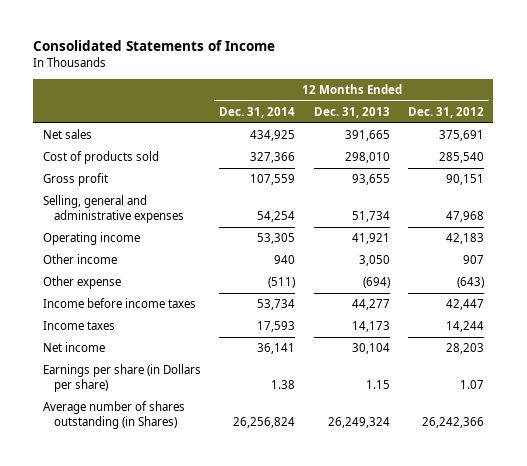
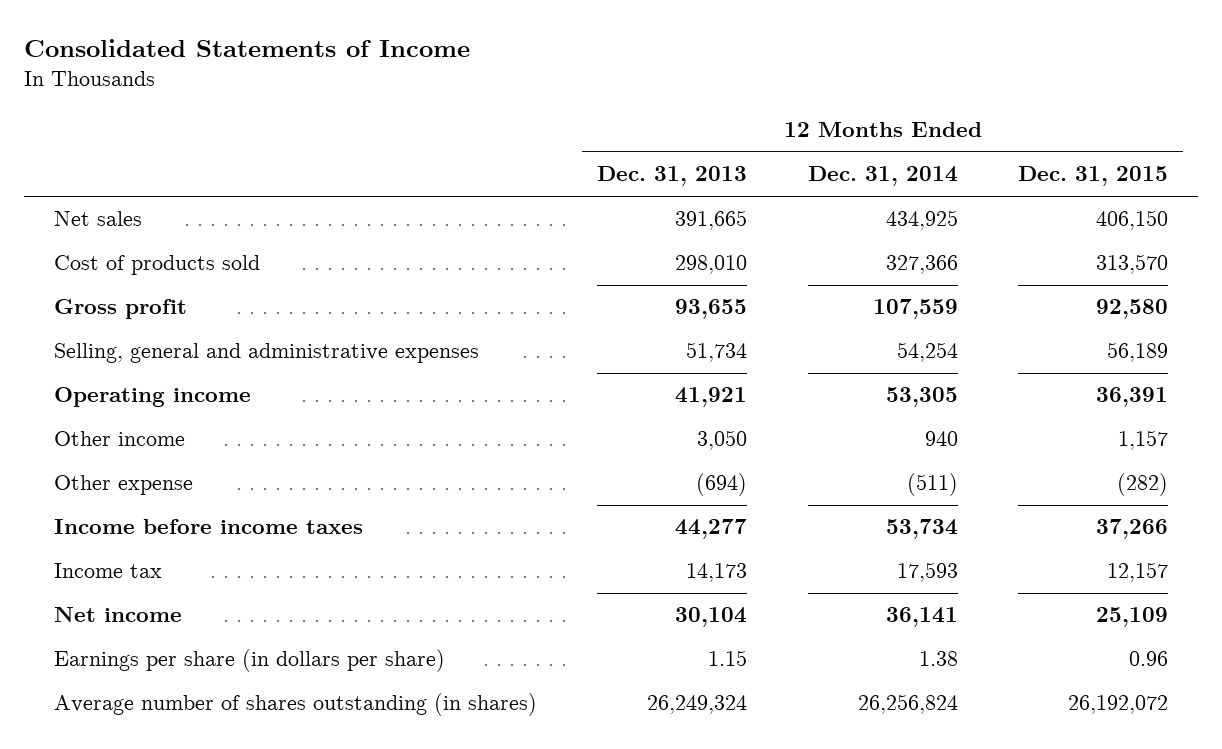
[408,107,485,119] Dec. 31, 2012 -> none
none -> [1017,166,1168,187] Dec. 31, 2015
[42,321,115,331] Income taxes -> [53,563,162,579] Income tax
[42,364,201,393] Earnings per share (in Dollars per share) -> [53,649,445,673] Earnings per share (in dollars per share)
[42,401,185,430] Average number of shares outstanding (in Shares) -> [53,693,537,717] Average number of shares outstanding (in shares)

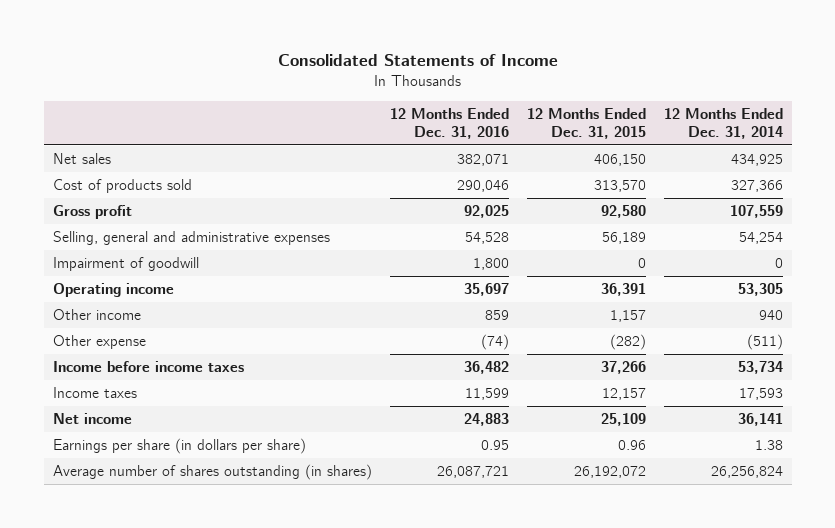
[597,166,748,187] Dec. 31, 2013 -> none
none -> [389,107,509,139] 12 Months Ended Dec. 31, 2016
none -> [52,257,199,272] Impairment of goodwill
[53,563,162,579] Income tax -> [52,387,137,399] Income taxes

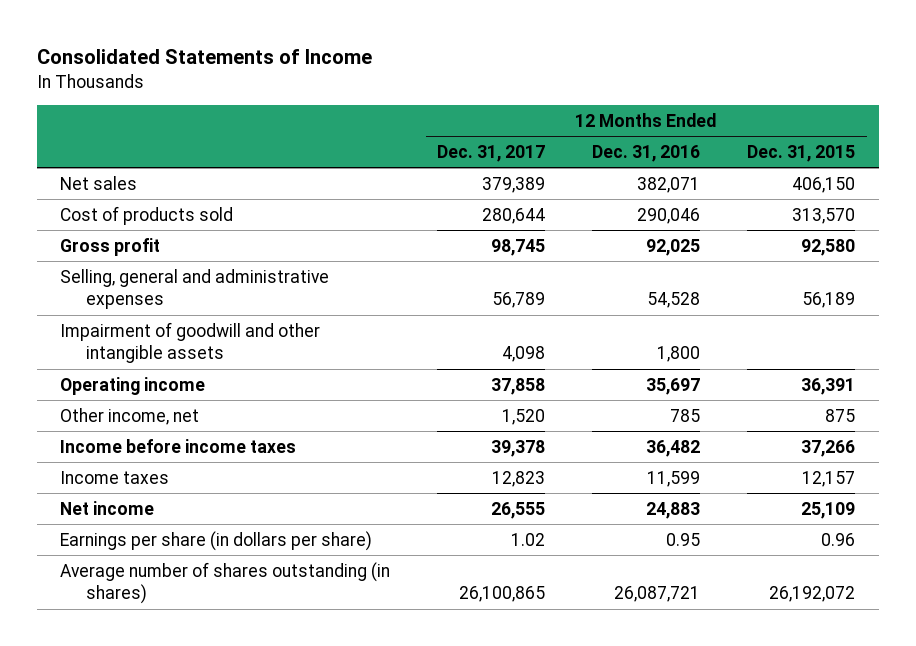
[663,107,783,139] 12 Months Ended Dec. 31, 2014 -> none
none -> [437,144,546,162] Dec. 31, 2017
[52,257,199,272] Impairment of goodwill -> none
none -> [60,321,321,364] Impairment of goodwill and other intangible assets
[52,335,146,350] Other expense -> none
[52,309,141,321] Other income -> [60,407,200,425] Other income, net
[484,310,509,321] 859 -> [670,408,701,422] 785
[609,310,646,323] 1,157 -> [825,408,856,422] 875

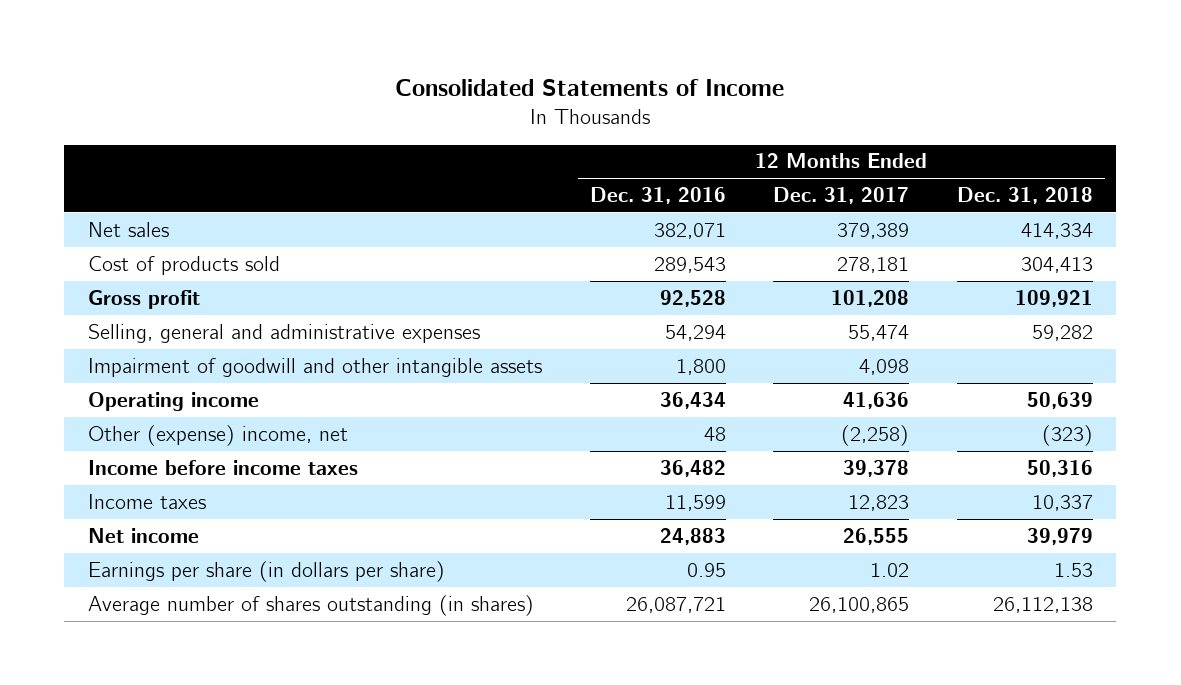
[747,144,856,162] Dec. 31, 2015 -> none
none -> [956,187,1093,205] Dec. 31, 2018
[482,207,546,224] 280,644 -> [837,256,910,273] 278,181
[637,207,701,224] 290,046 -> [653,256,726,273] 289,543
[491,238,546,256] 98,745 -> [831,289,910,307] 101,208
[646,238,701,256] 92,025 -> [659,289,726,307] 92,528
[492,292,546,309] 56,789 -> [848,324,910,341] 55,474
[647,292,701,309] 54,528 -> [664,324,726,341] 54,294
[491,377,546,395] 37,858 -> [843,391,910,409] 41,636
[646,377,701,395] 35,697 -> [659,391,726,409] 36,434
[60,407,200,425] Other income, net -> [88,424,349,446] Other (expense) income, net
[502,408,546,425] 1,520 -> [841,424,910,446] (2,258)
[670,408,701,422] 785 -> [703,426,726,441] 48

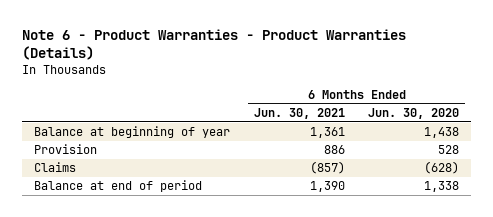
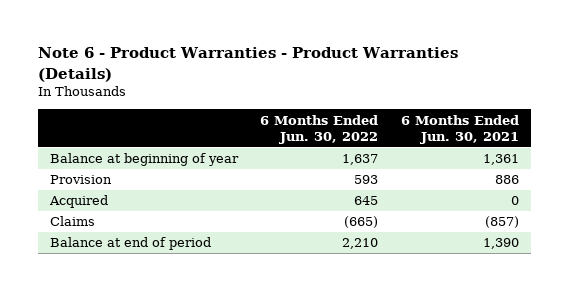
[368,108,460,120] Jun. 30, 2020 -> none
none -> [260,114,379,144] 6 Months Ended Jun. 30, 2022
none -> [48,195,108,209] Acquired

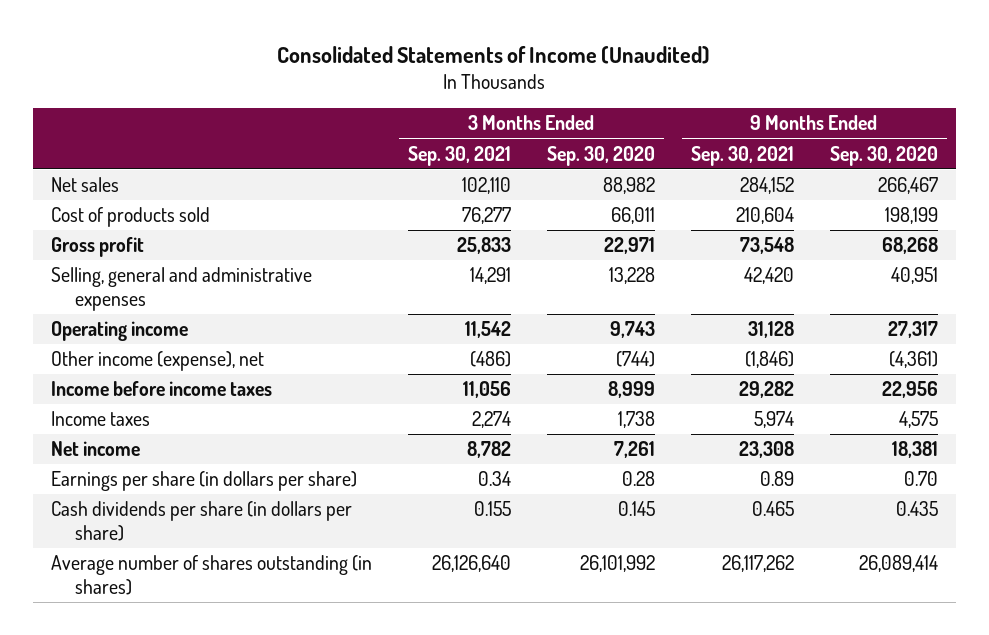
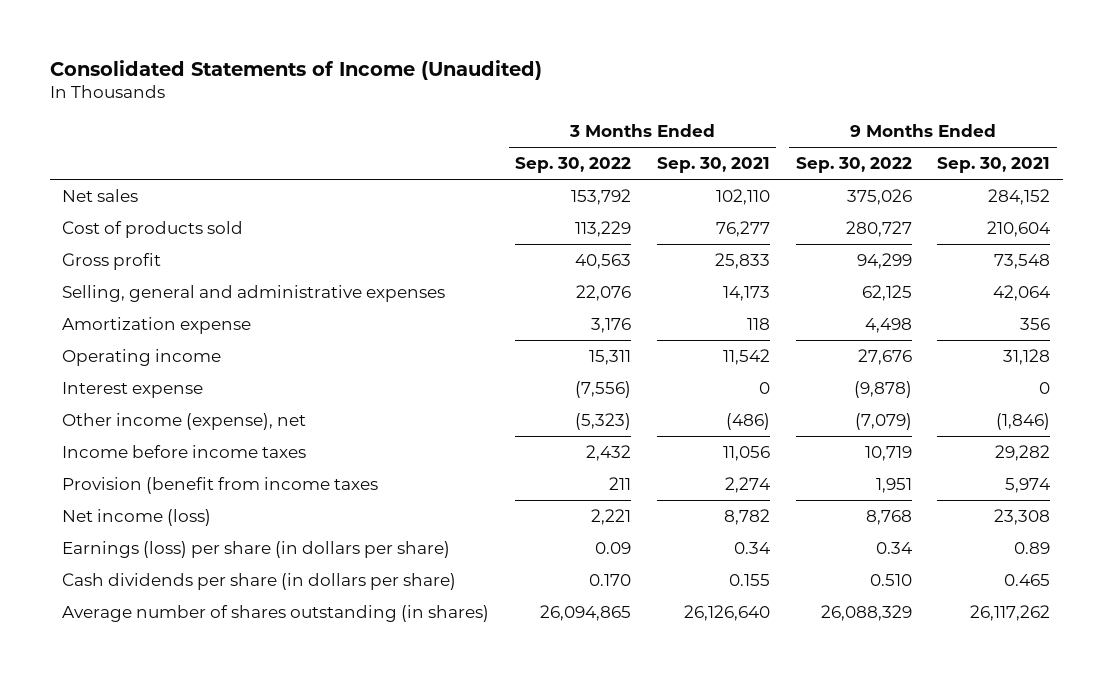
[546,145,655,166] Sep. 30, 2020 -> none
[829,145,938,166] Sep. 30, 2020 -> none
none -> [515,157,632,174] Sep. 30, 2022
none -> [795,157,912,174] Sep. 30, 2022
[469,267,511,285] 14,291 -> [722,285,770,301] 14,173
[743,267,794,285] 42,420 -> [993,284,1051,301] 42,064
none -> [62,316,252,334] Amortization expense
none -> [62,381,204,398] Interest expense
[50,411,150,427] Income taxes -> [62,476,379,494] Provision (benefit from income taxes
[50,441,140,457] Net income -> [62,508,212,526] Net income (loss)
[50,471,357,492] Earnings per share (in dollars per share) -> [62,540,451,558] Earnings (loss) per share (in dollars per share)

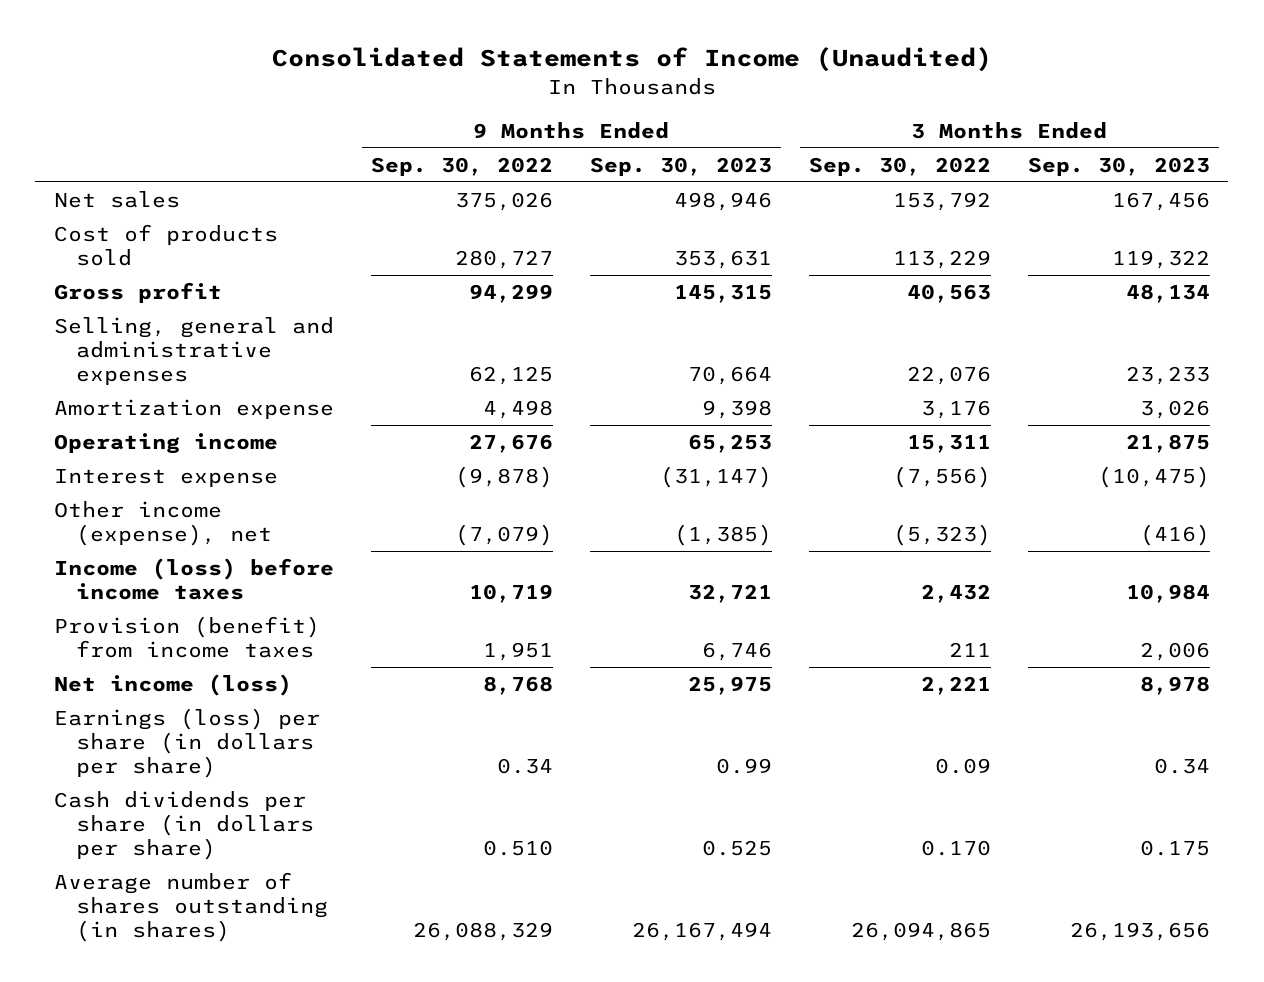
[656,157,770,174] Sep. 30, 2021 -> none
[937,157,1051,174] Sep. 30, 2021 -> none
none -> [589,156,772,176] Sep. 30, 2023
none -> [1027,156,1210,176] Sep. 30, 2023
[62,444,307,458] Income before income taxes -> [53,558,334,601] Income (loss) before income taxes
[62,476,379,494] Provision (benefit from income taxes -> [53,616,320,659] Provision (benefit) from income taxes

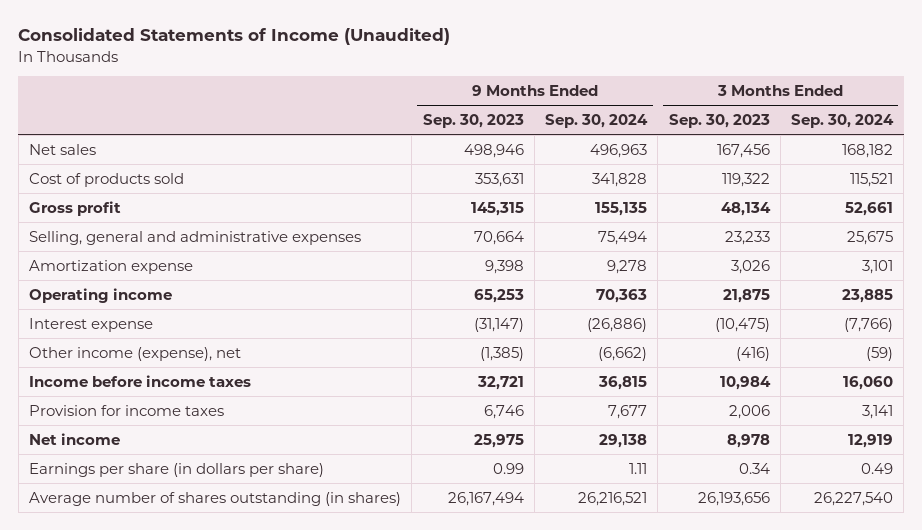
[370,156,553,176] Sep. 30, 2022 -> none
[808,156,991,176] Sep. 30, 2022 -> none
none -> [545,113,649,128] Sep. 30, 2024
none -> [791,113,895,128] Sep. 30, 2024
[53,791,315,861] Cash dividends per share (in dollars per share) -> none
[53,558,334,601] Income (loss) before income taxes -> [29,374,252,387] Income before income taxes
[53,616,320,659] Provision (benefit) from income taxes -> [29,404,225,416] Provision for income taxes
[53,674,292,697] Net income (loss) -> [29,432,121,445] Net income
[53,708,320,779] Earnings (loss) per share (in dollars per share) -> [29,462,325,477] Earnings per share (in dollars per share)

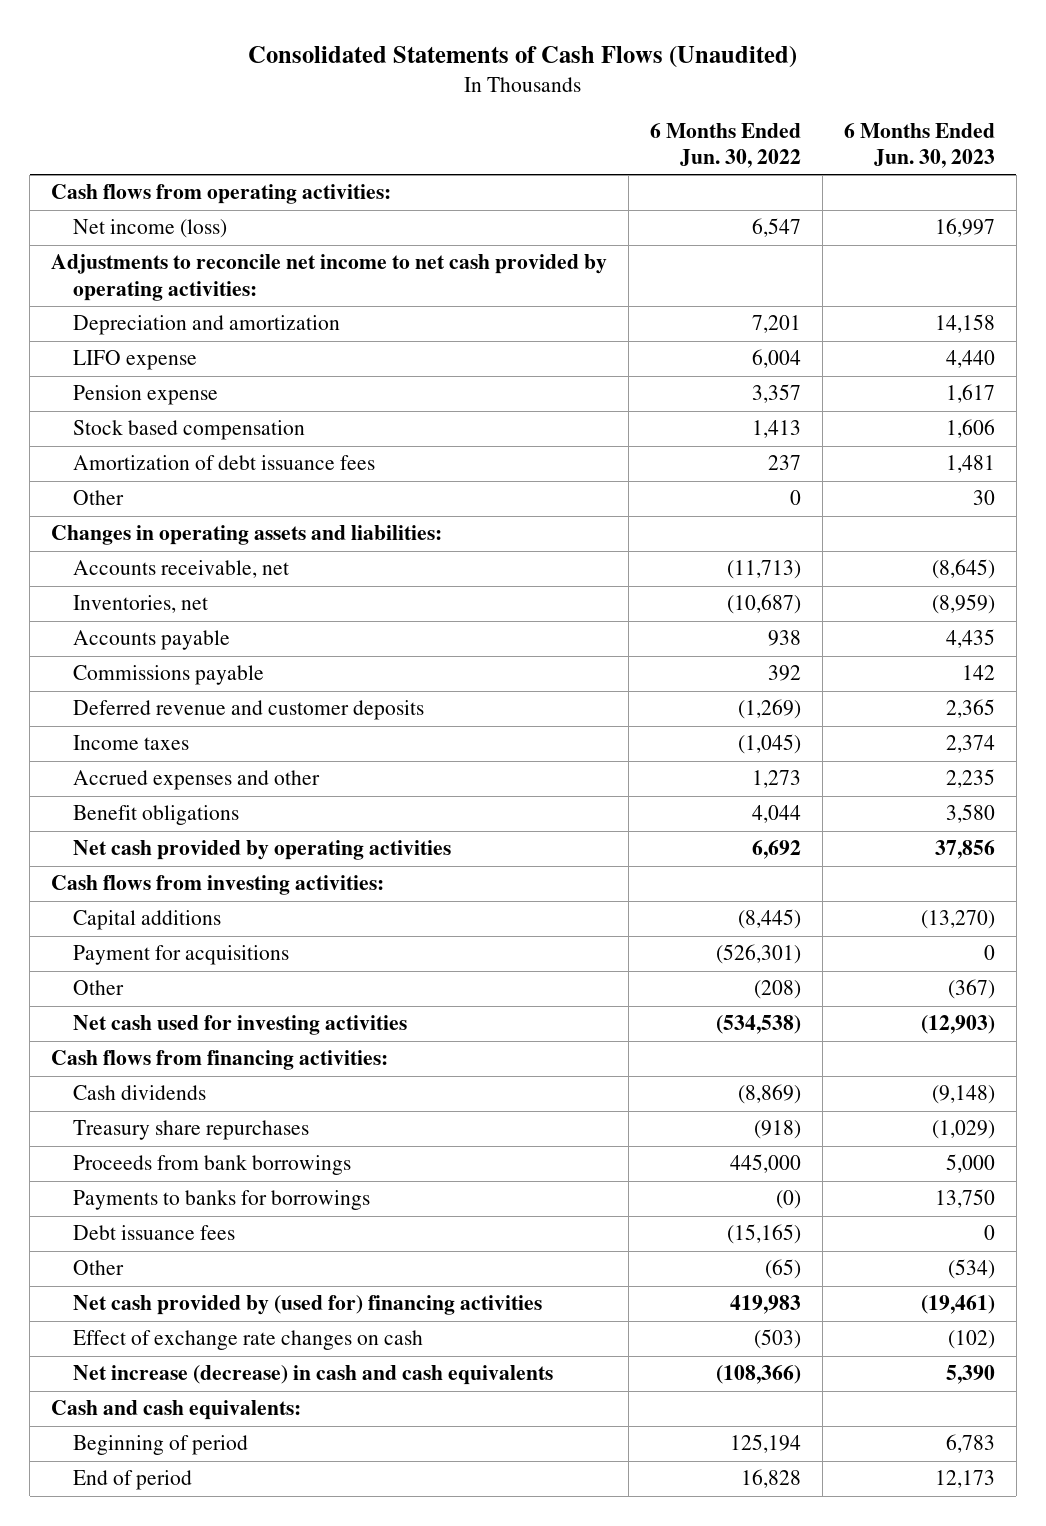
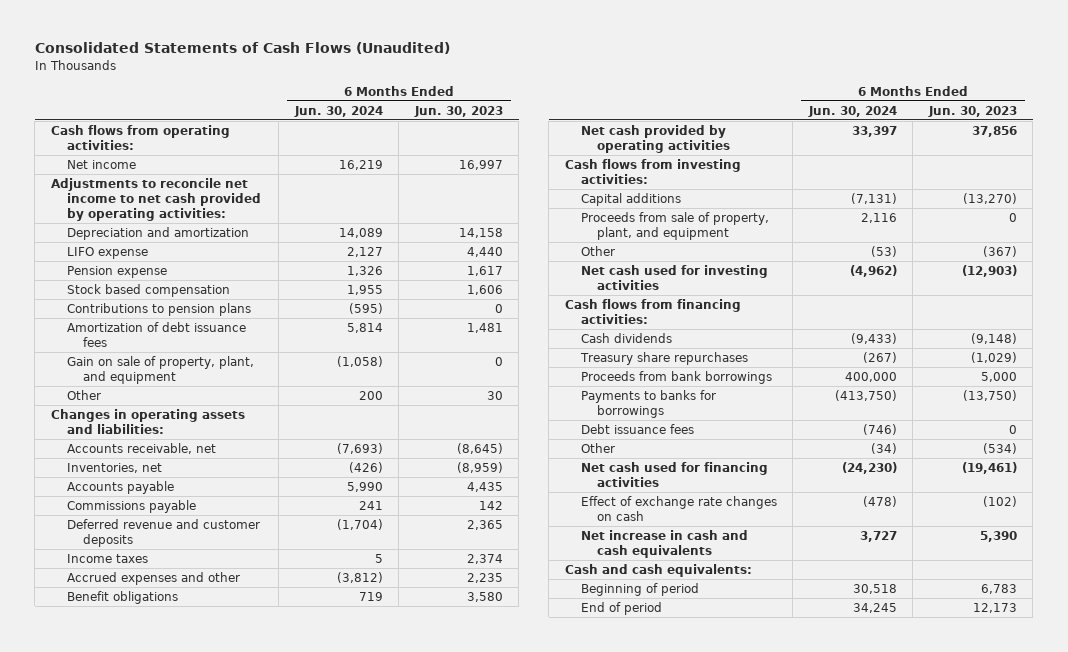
[650,122,802,169] 6 Months Ended Jun. 30, 2022 -> none
none -> [293,105,383,117] Jun. 30, 2024
[72,219,227,239] Net income (loss) -> [66,159,136,169] Net income
none -> [66,302,251,316] Contributions to pension plans
none -> [66,355,254,384] Gain on sale of property, plant, and equipment
[72,945,289,966] Payment for acquisitions -> none
none -> [580,211,769,240] Proceeds from sale of property, plant, and equipment
[934,1189,995,1209] 13,750 -> [962,389,1017,401] (13,750)
[72,1295,542,1316] Net cash provided by (used for) financing activities -> [580,461,768,487] Net cash used for financing activities
[72,1365,553,1386] Net increase (decrease) in cash and cash equivalents -> [580,529,748,558] Net increase in cash and cash equivalents

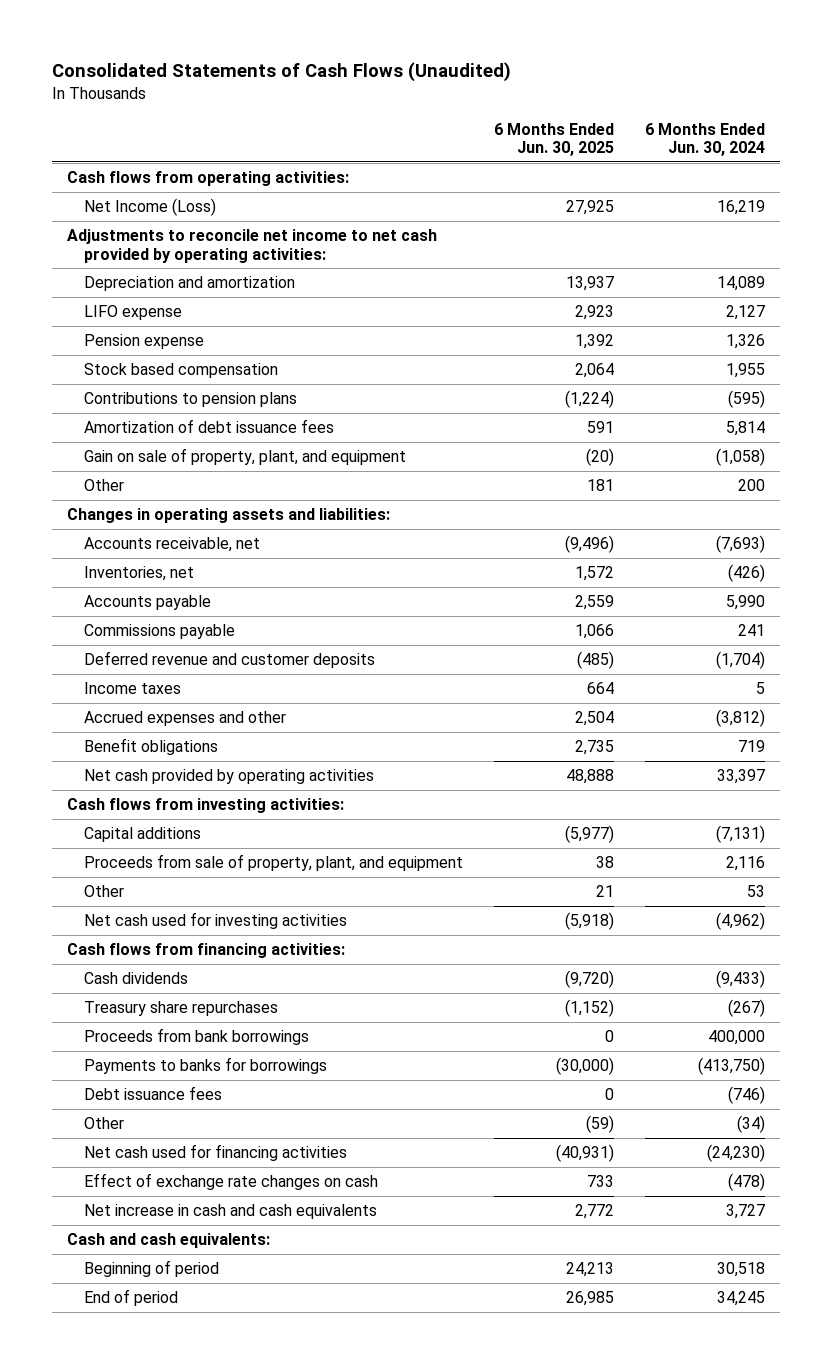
[413,105,503,117] Jun. 30, 2023 -> none
none -> [494,122,615,157] 6 Months Ended Jun. 30, 2025
[66,159,136,169] Net income -> [84,198,217,217] Net Income (Loss)
[870,245,897,257] (53) -> [746,885,765,898] 53

